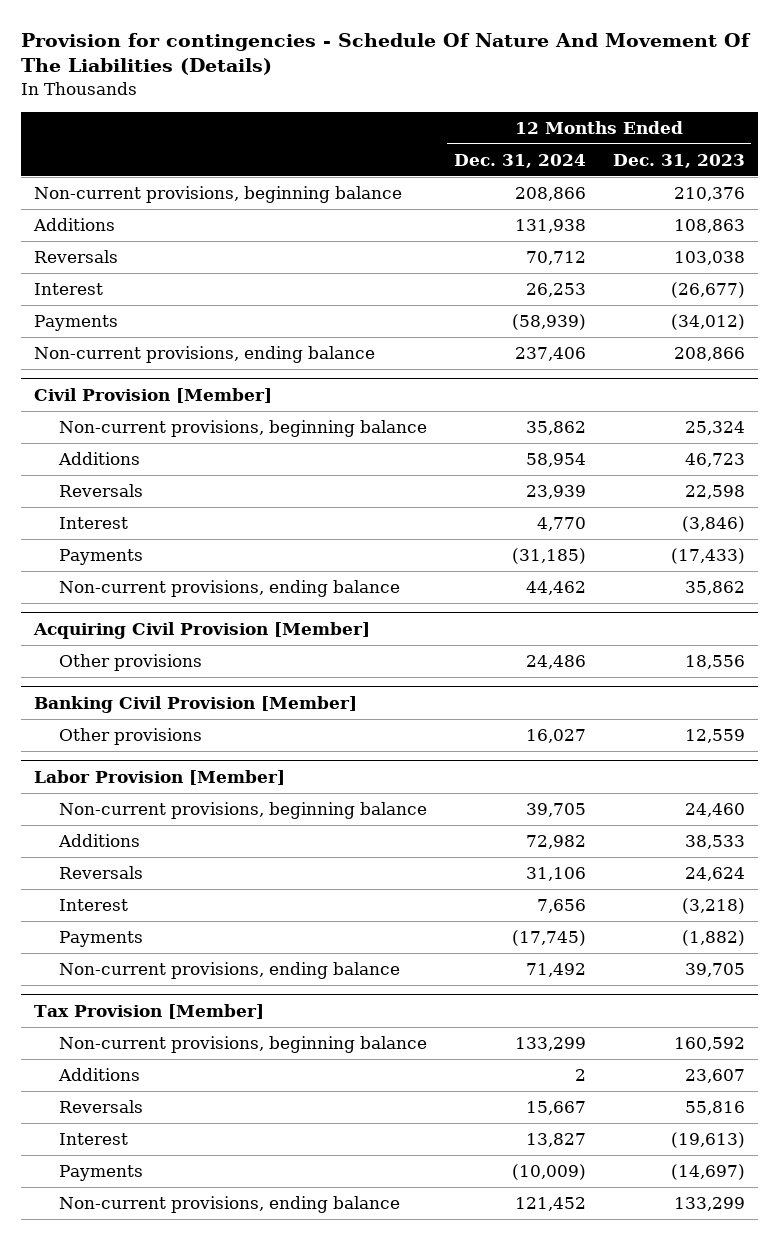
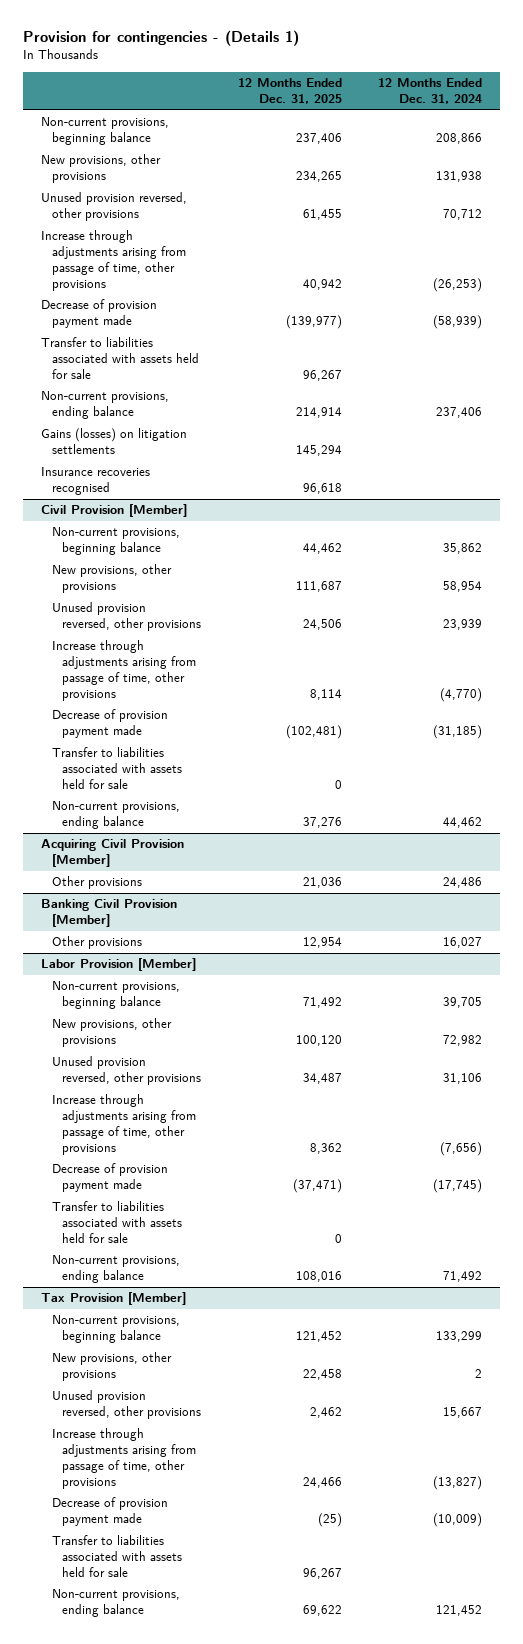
[20,32,751,76] Provision for contingencies - Schedule Of Nature And Movement Of The Liabilities (Details) -> [22,30,299,47] Provision for contingencies - (Details 1)
[612,153,745,168] Dec. 31, 2023 -> none
none -> [237,78,342,105] 12 Months Ended Dec. 31, 2025
[34,283,104,296] Interest -> none
[33,218,116,232] Additions -> [40,154,161,184] New provisions, other provisions
[34,250,119,264] Reversals -> [40,192,187,222] Unused provision reversed, other provisions
none -> [40,230,186,291] Increase through adjustments arising from passage of time, other provisions
[34,315,119,332] Payments -> [40,299,157,329] Decrease of provision payment made
none -> [40,337,199,380] Transfer to liabilities associated with assets held for sale
none -> [40,428,187,455] Gains (losses) on litigation settlements
none -> [40,467,150,496] Insurance recoveries recognised
[58,517,128,530] Interest -> none
[57,452,140,466] Additions -> [51,564,172,594] New provisions, other provisions
[58,484,143,498] Reversals -> [51,602,202,632] Unused provision reversed, other provisions
none -> [51,640,197,701] Increase through adjustments arising from passage of time, other provisions
[58,549,143,566] Payments -> [51,709,168,739] Decrease of provision payment made
none -> [51,747,183,790] Transfer to liabilities associated with assets held for sale
[58,899,128,912] Interest -> none
[57,834,140,848] Additions -> [51,1018,172,1048] New provisions, other provisions
[58,866,143,880] Reversals -> [51,1056,202,1086] Unused provision reversed, other provisions
none -> [51,1094,197,1155] Increase through adjustments arising from passage of time, other provisions
[58,931,143,948] Payments -> [51,1163,168,1193] Decrease of provision payment made
none -> [51,1201,183,1244] Transfer to liabilities associated with assets held for sale
[58,1133,128,1146] Interest -> none
[57,1068,140,1082] Additions -> [51,1352,172,1382] New provisions, other provisions
[58,1100,143,1114] Reversals -> [51,1390,202,1420] Unused provision reversed, other provisions
none -> [51,1428,197,1489] Increase through adjustments arising from passage of time, other provisions
[58,1165,143,1182] Payments -> [51,1497,168,1527] Decrease of provision payment made
none -> [51,1535,183,1578] Transfer to liabilities associated with assets held for sale

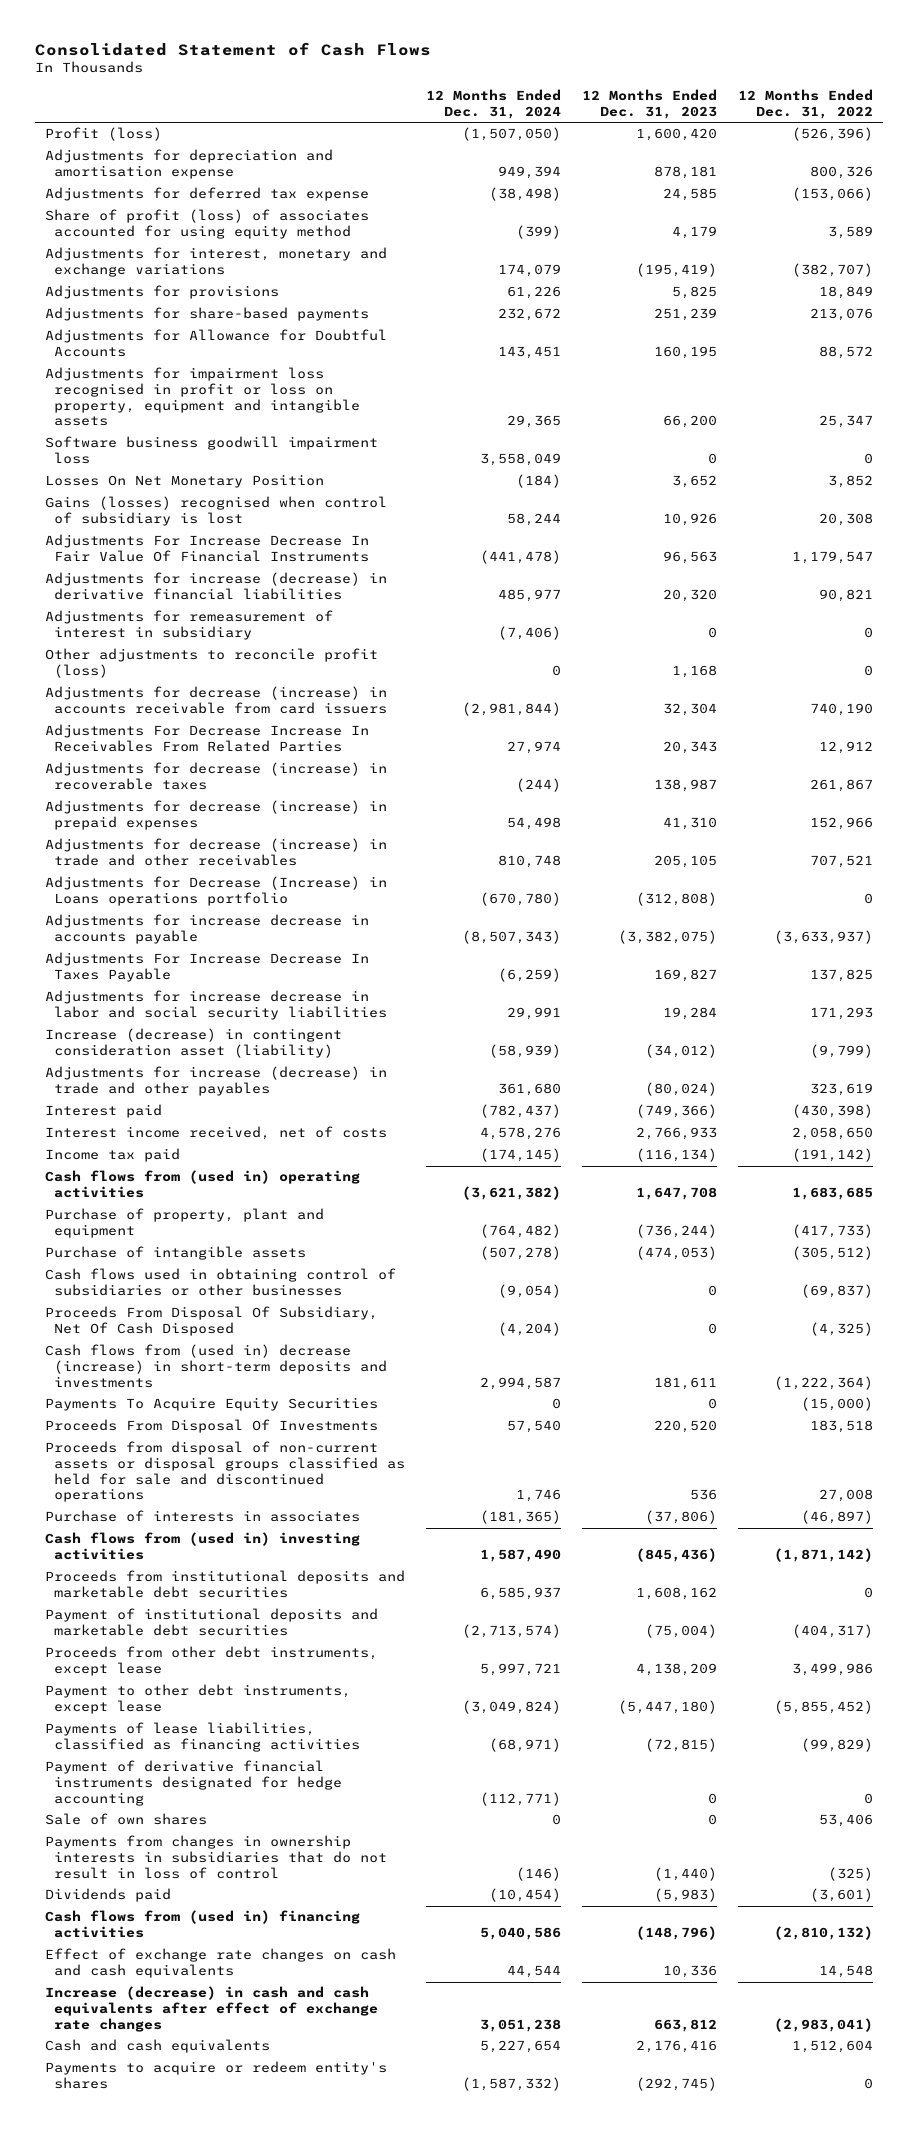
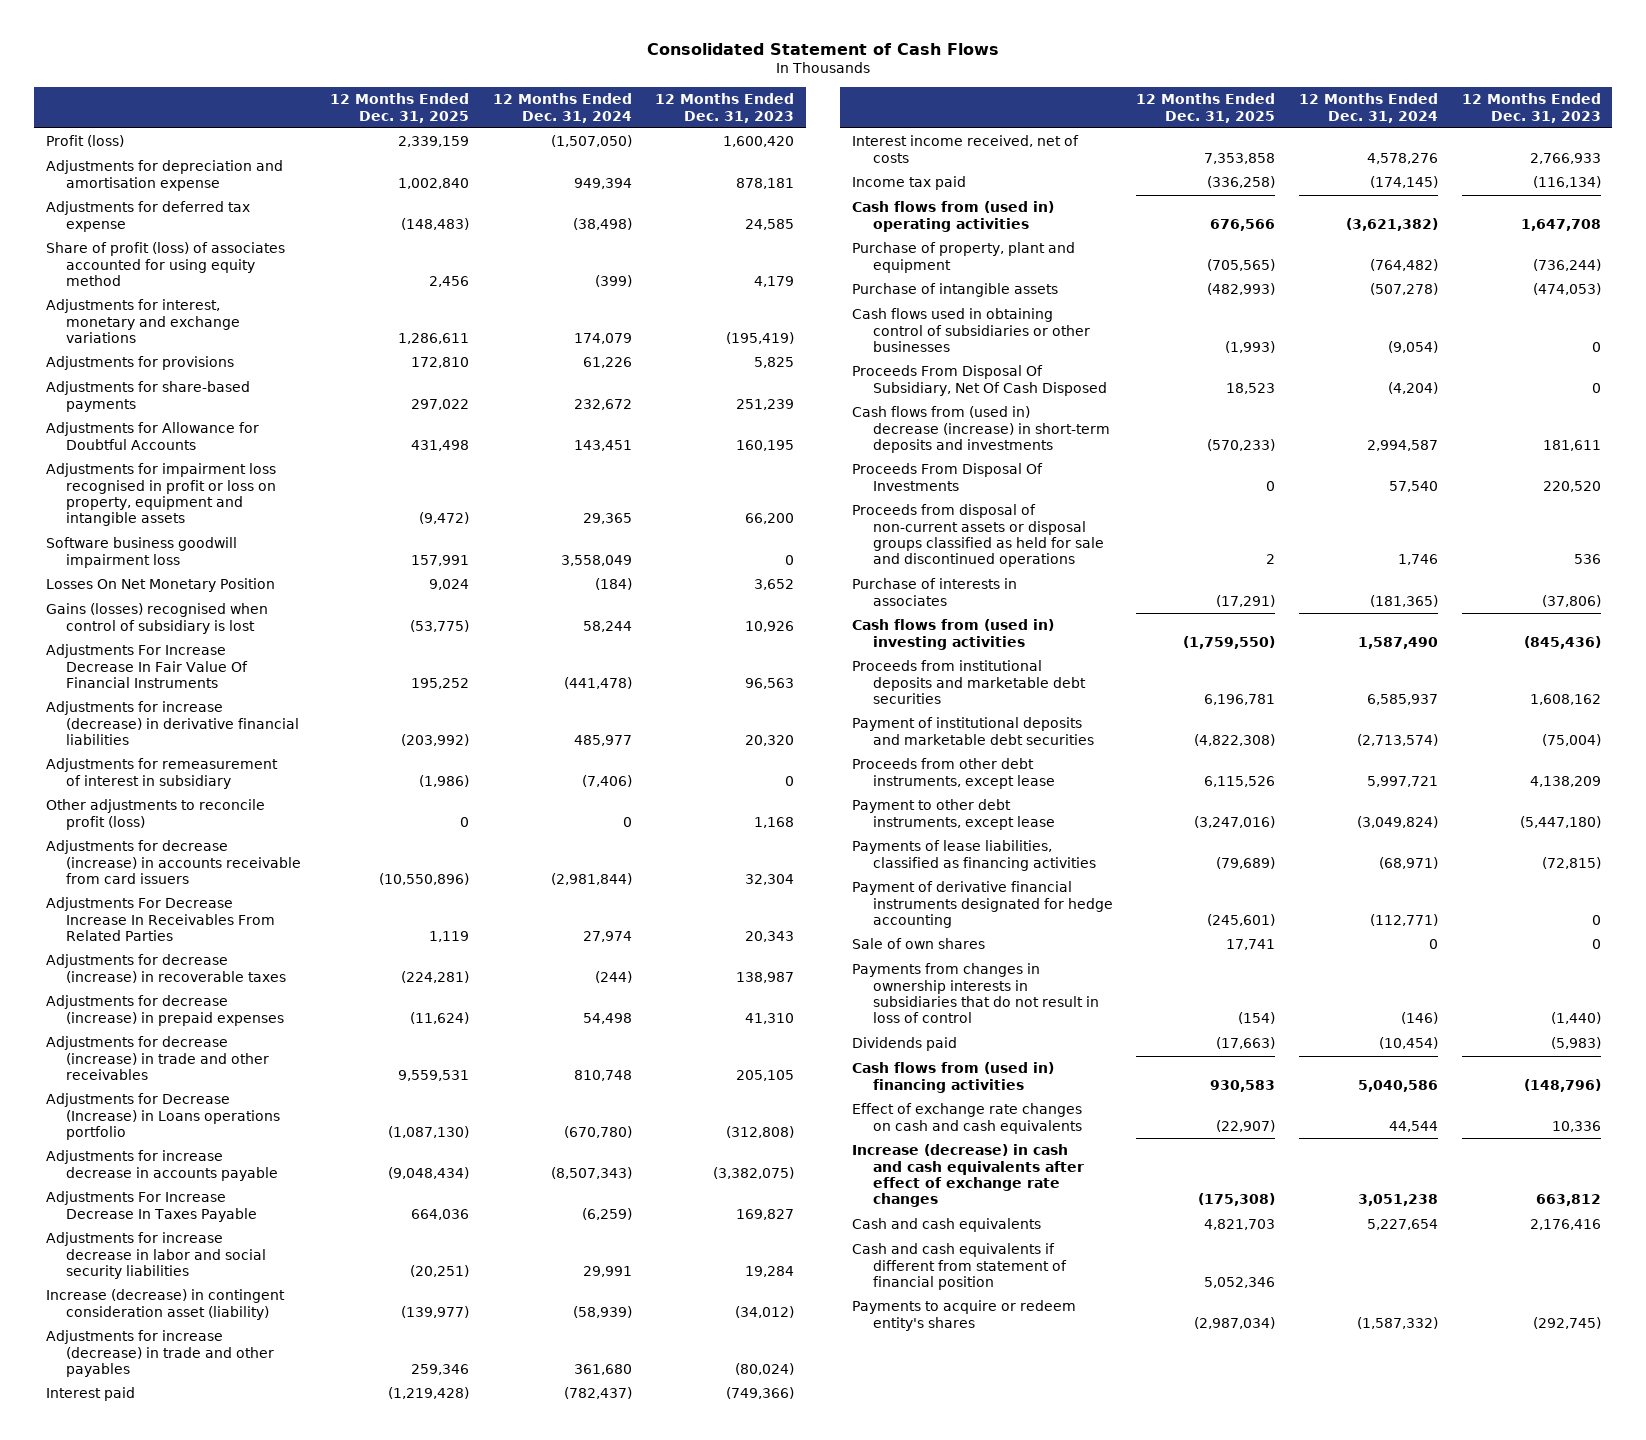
[737,89,873,120] 12 Months Ended Dec. 31, 2022 -> none
none -> [330,93,470,123] 12 Months Ended Dec. 31, 2025
[44,1397,378,1412] Payments To Acquire Equity Securities -> none
none -> [852,1243,1067,1290] Cash and cash equivalents if different from statement of financial position

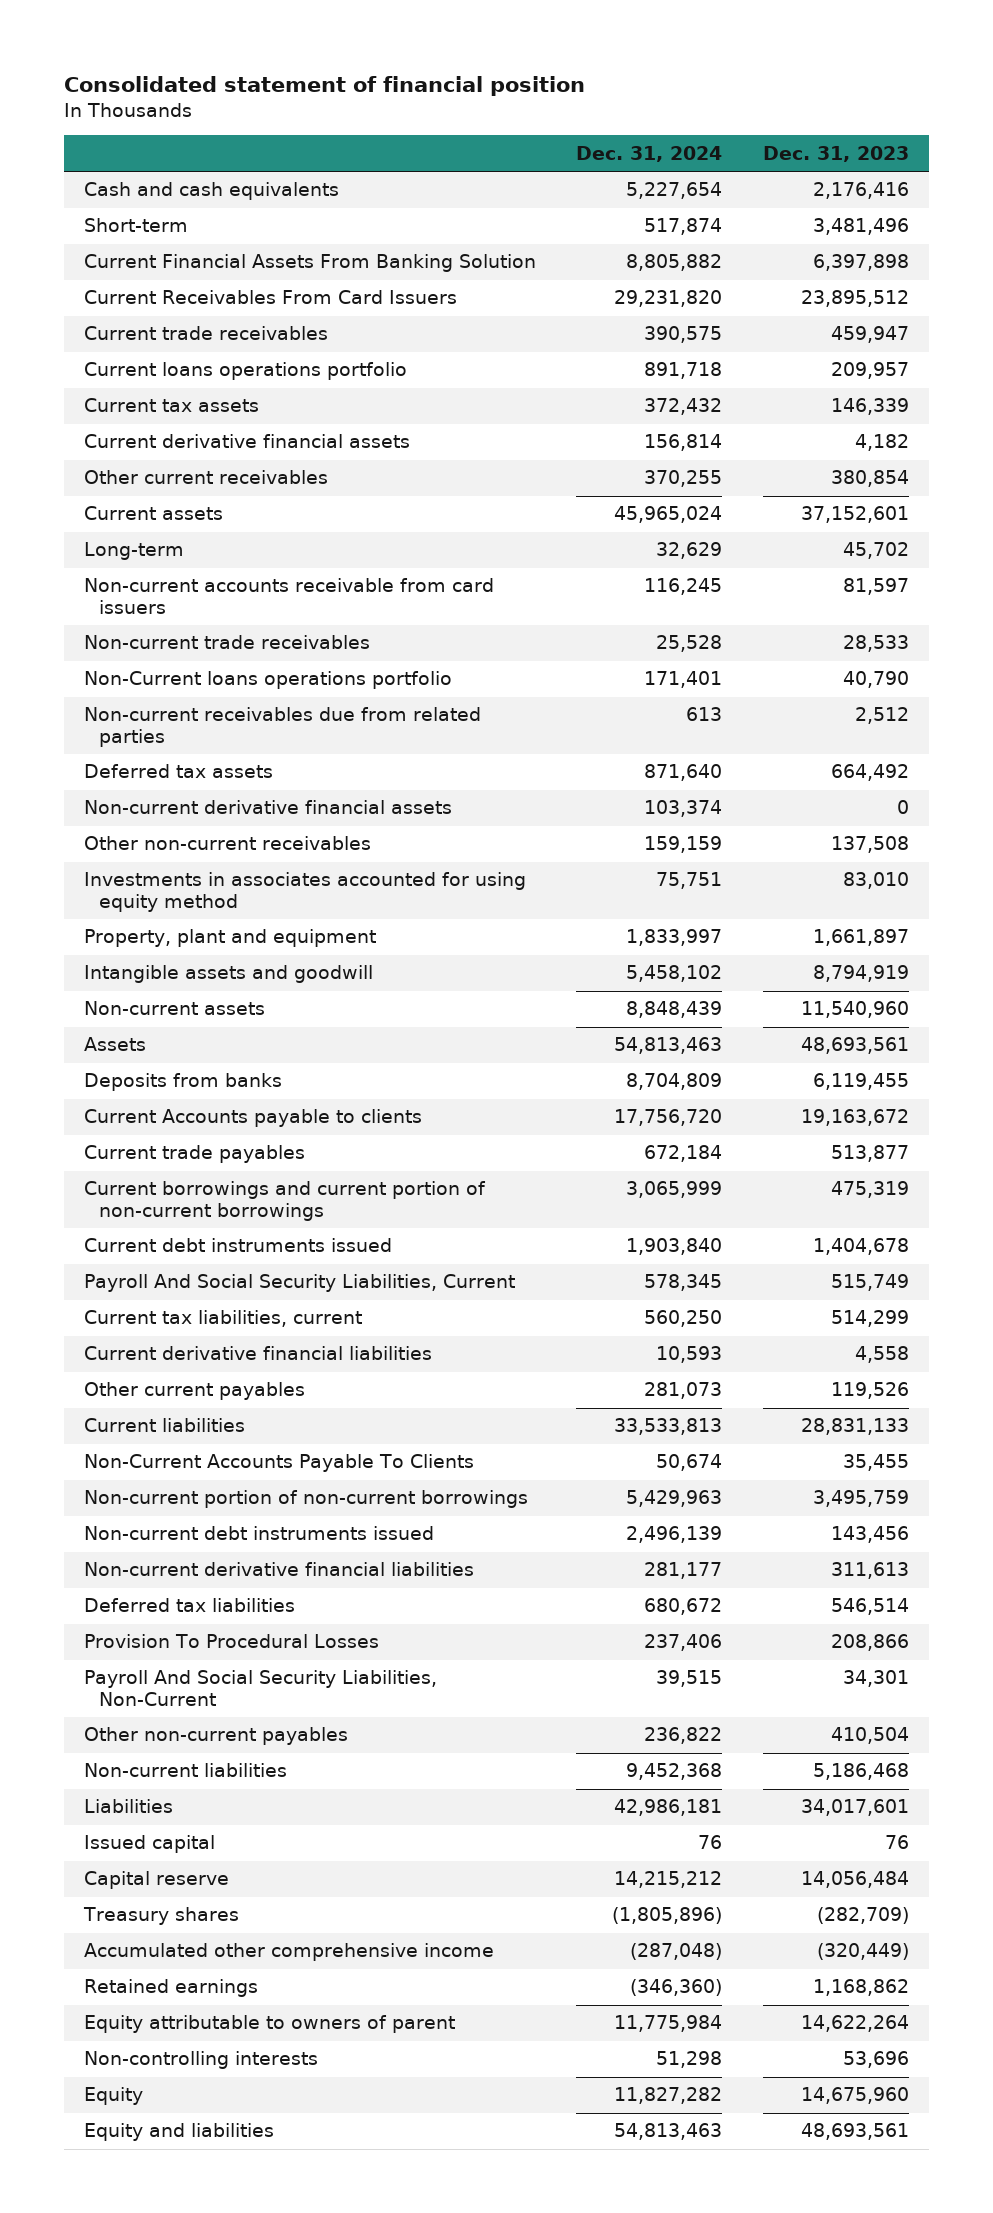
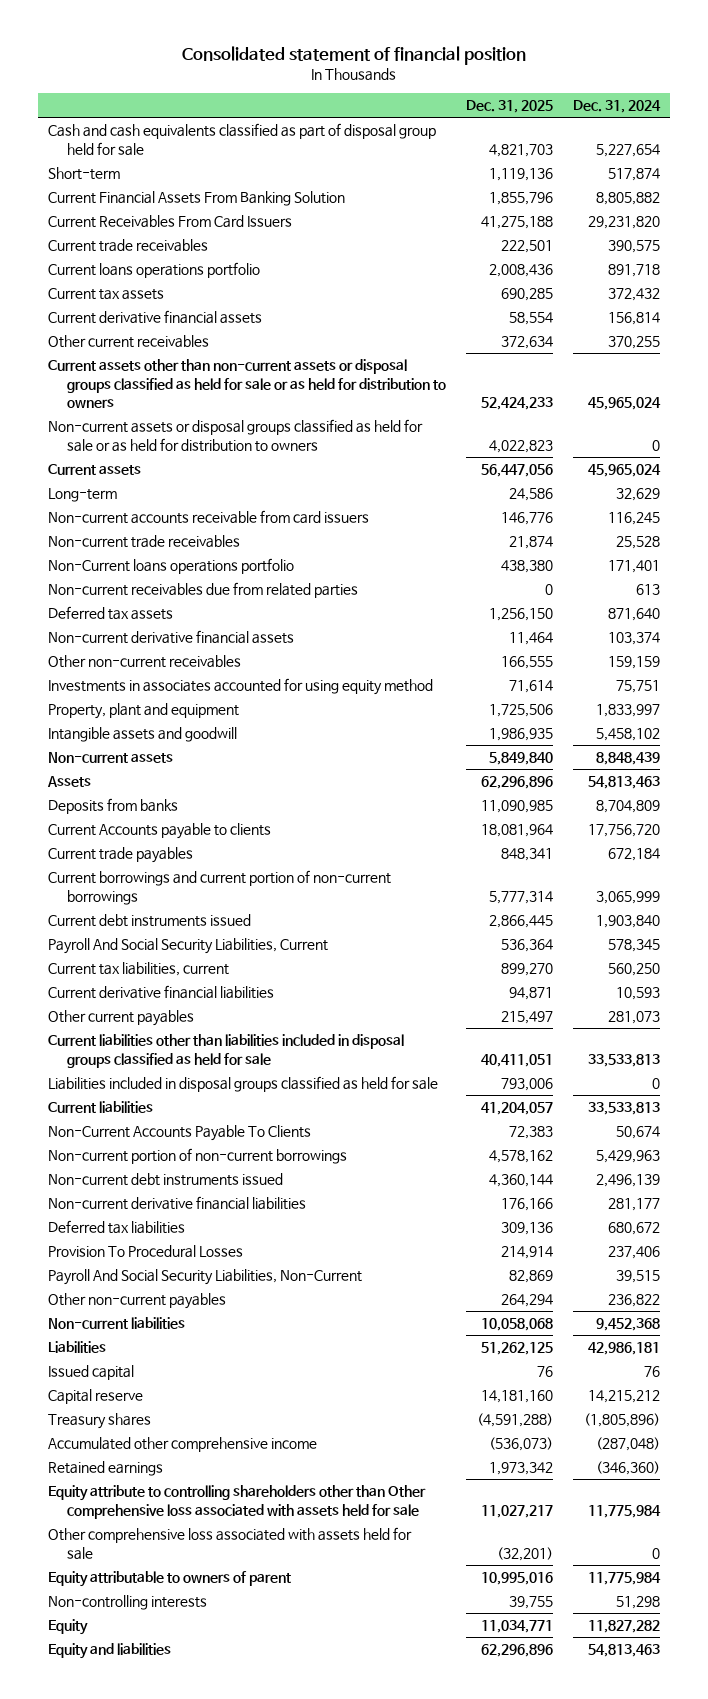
[762,145,909,162] Dec. 31, 2023 -> none
none -> [465,100,553,114] Dec. 31, 2025
[84,182,340,201] Cash and cash equivalents -> [47,123,436,156] Cash and cash equivalents classified as part of disposal group held for sale
none -> [47,359,446,409] Current assets other than non-current assets or disposal groups classified as held for sale or as held for distribution to owners
none -> [47,419,423,452] Non-current assets or disposal groups classified as held for sale or as held for distribution to owners
none -> [47,1034,404,1068] Current liabilities other than liabilities included in disposal groups classified as held for sale
none -> [47,1076,438,1093] Liabilities included in disposal groups classified as held for sale
none -> [47,1485,426,1519] Equity attribute to controlling shareholders other than Other comprehensive loss associated with assets held for sale
none -> [47,1527,412,1560] Other comprehensive loss associated with assets held for sale

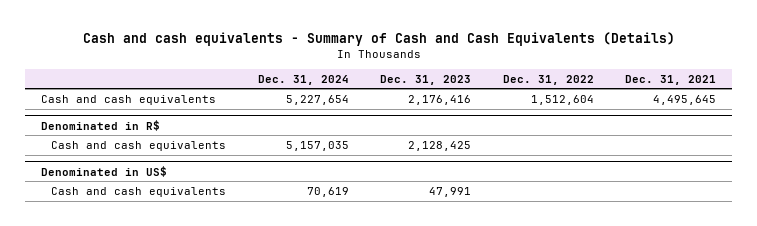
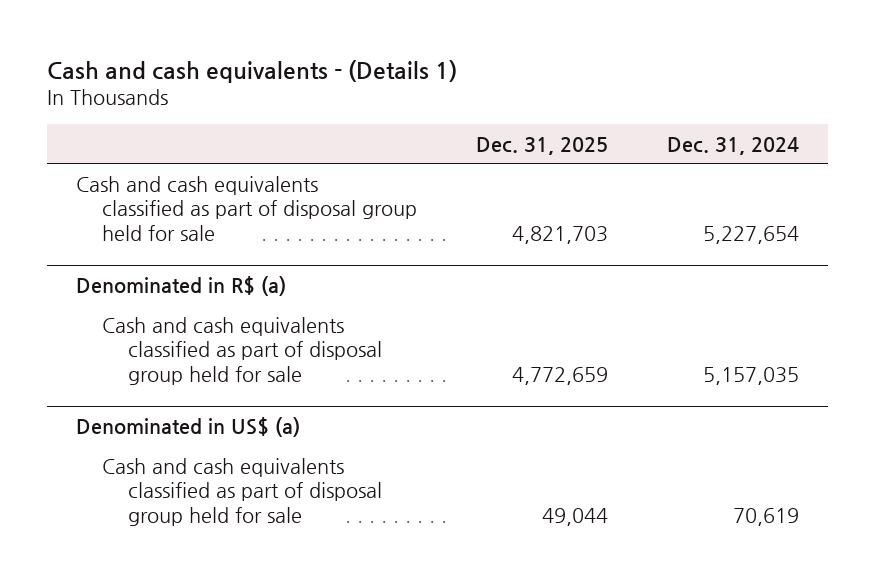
[82,31,675,46] Cash and cash equivalents - Summary of Cash and Cash Equivalents (Details) -> [46,59,457,83] Cash and cash equivalents - (Details 1)
[380,74,472,85] Dec. 31, 2023 -> none
[502,74,594,85] Dec. 31, 2022 -> none
[625,74,717,85] Dec. 31, 2021 -> none
none -> [476,136,609,155] Dec. 31, 2025
[40,94,216,105] Cash and cash equivalents -> [76,175,418,242] Cash and cash equivalents classified as part of disposal group held for sale
[40,119,160,131] Denominated in R$ -> [76,275,287,296] Denominated in R$ (a)
[51,140,227,151] Cash and cash equivalents -> [102,316,383,386] Cash and cash equivalents classified as part of disposal group held for sale
[40,165,167,177] Denominated in US$ -> [76,416,301,437] Denominated in US$ (a)
[51,186,227,197] Cash and cash equivalents -> [102,457,383,527] Cash and cash equivalents classified as part of disposal group held for sale

